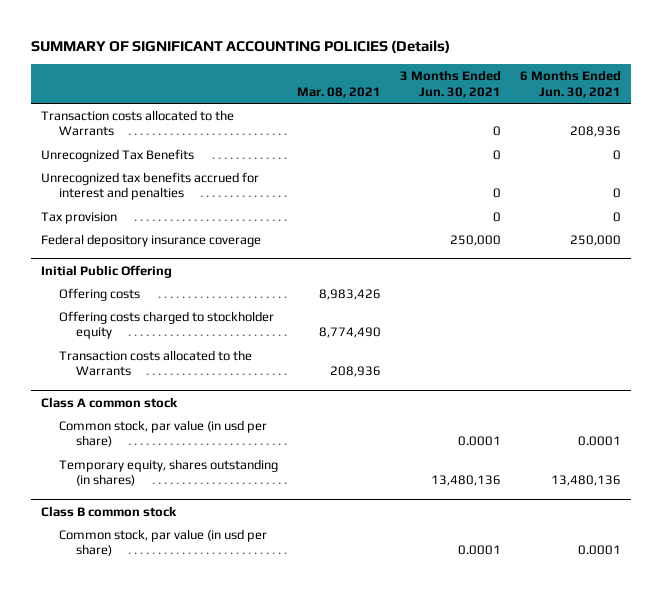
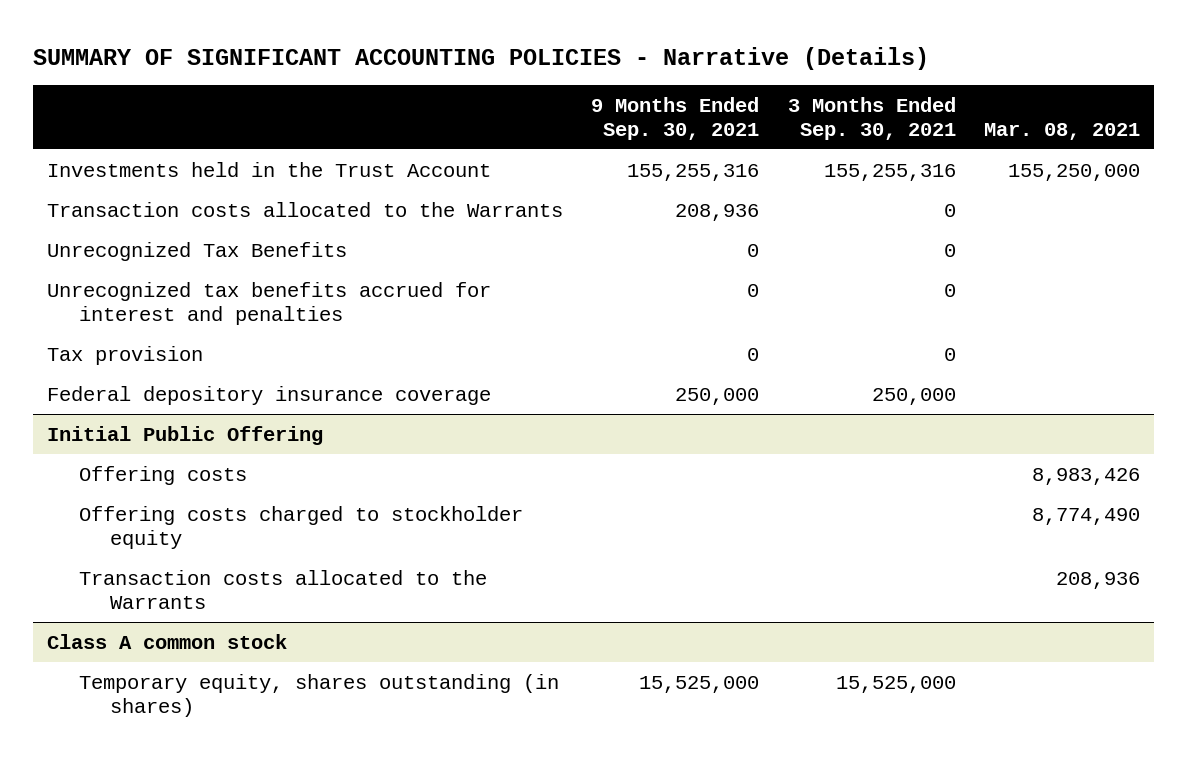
[31,40,451,54] SUMMARY OF SIGNIFICANT ACCOUNTING POLICIES (Details) -> [33,46,930,70] SUMMARY OF SIGNIFICANT ACCOUNTING POLICIES - Narrative (Details)
[399,69,501,98] 3 Months Ended Jun. 30, 2021 -> none
[520,69,622,98] 6 Months Ended Jun. 30, 2021 -> none
none -> [591,96,760,140] 9 Months Ended Sep. 30, 2021
none -> [787,96,956,140] 3 Months Ended Sep. 30, 2021
none -> [47,161,492,177] Investments held in the Trust Account
[58,419,267,448] Common stock, par value (in usd per share) -> none
[41,505,178,517] Class B common stock -> none
[58,528,267,557] Common stock, par value (in usd per share) -> none

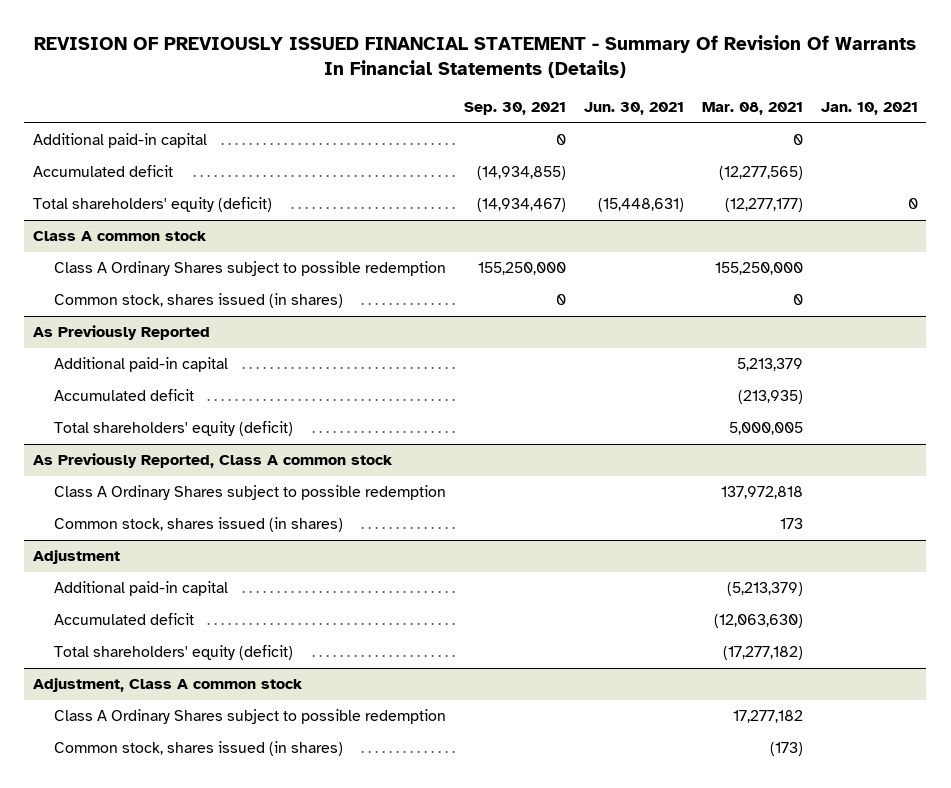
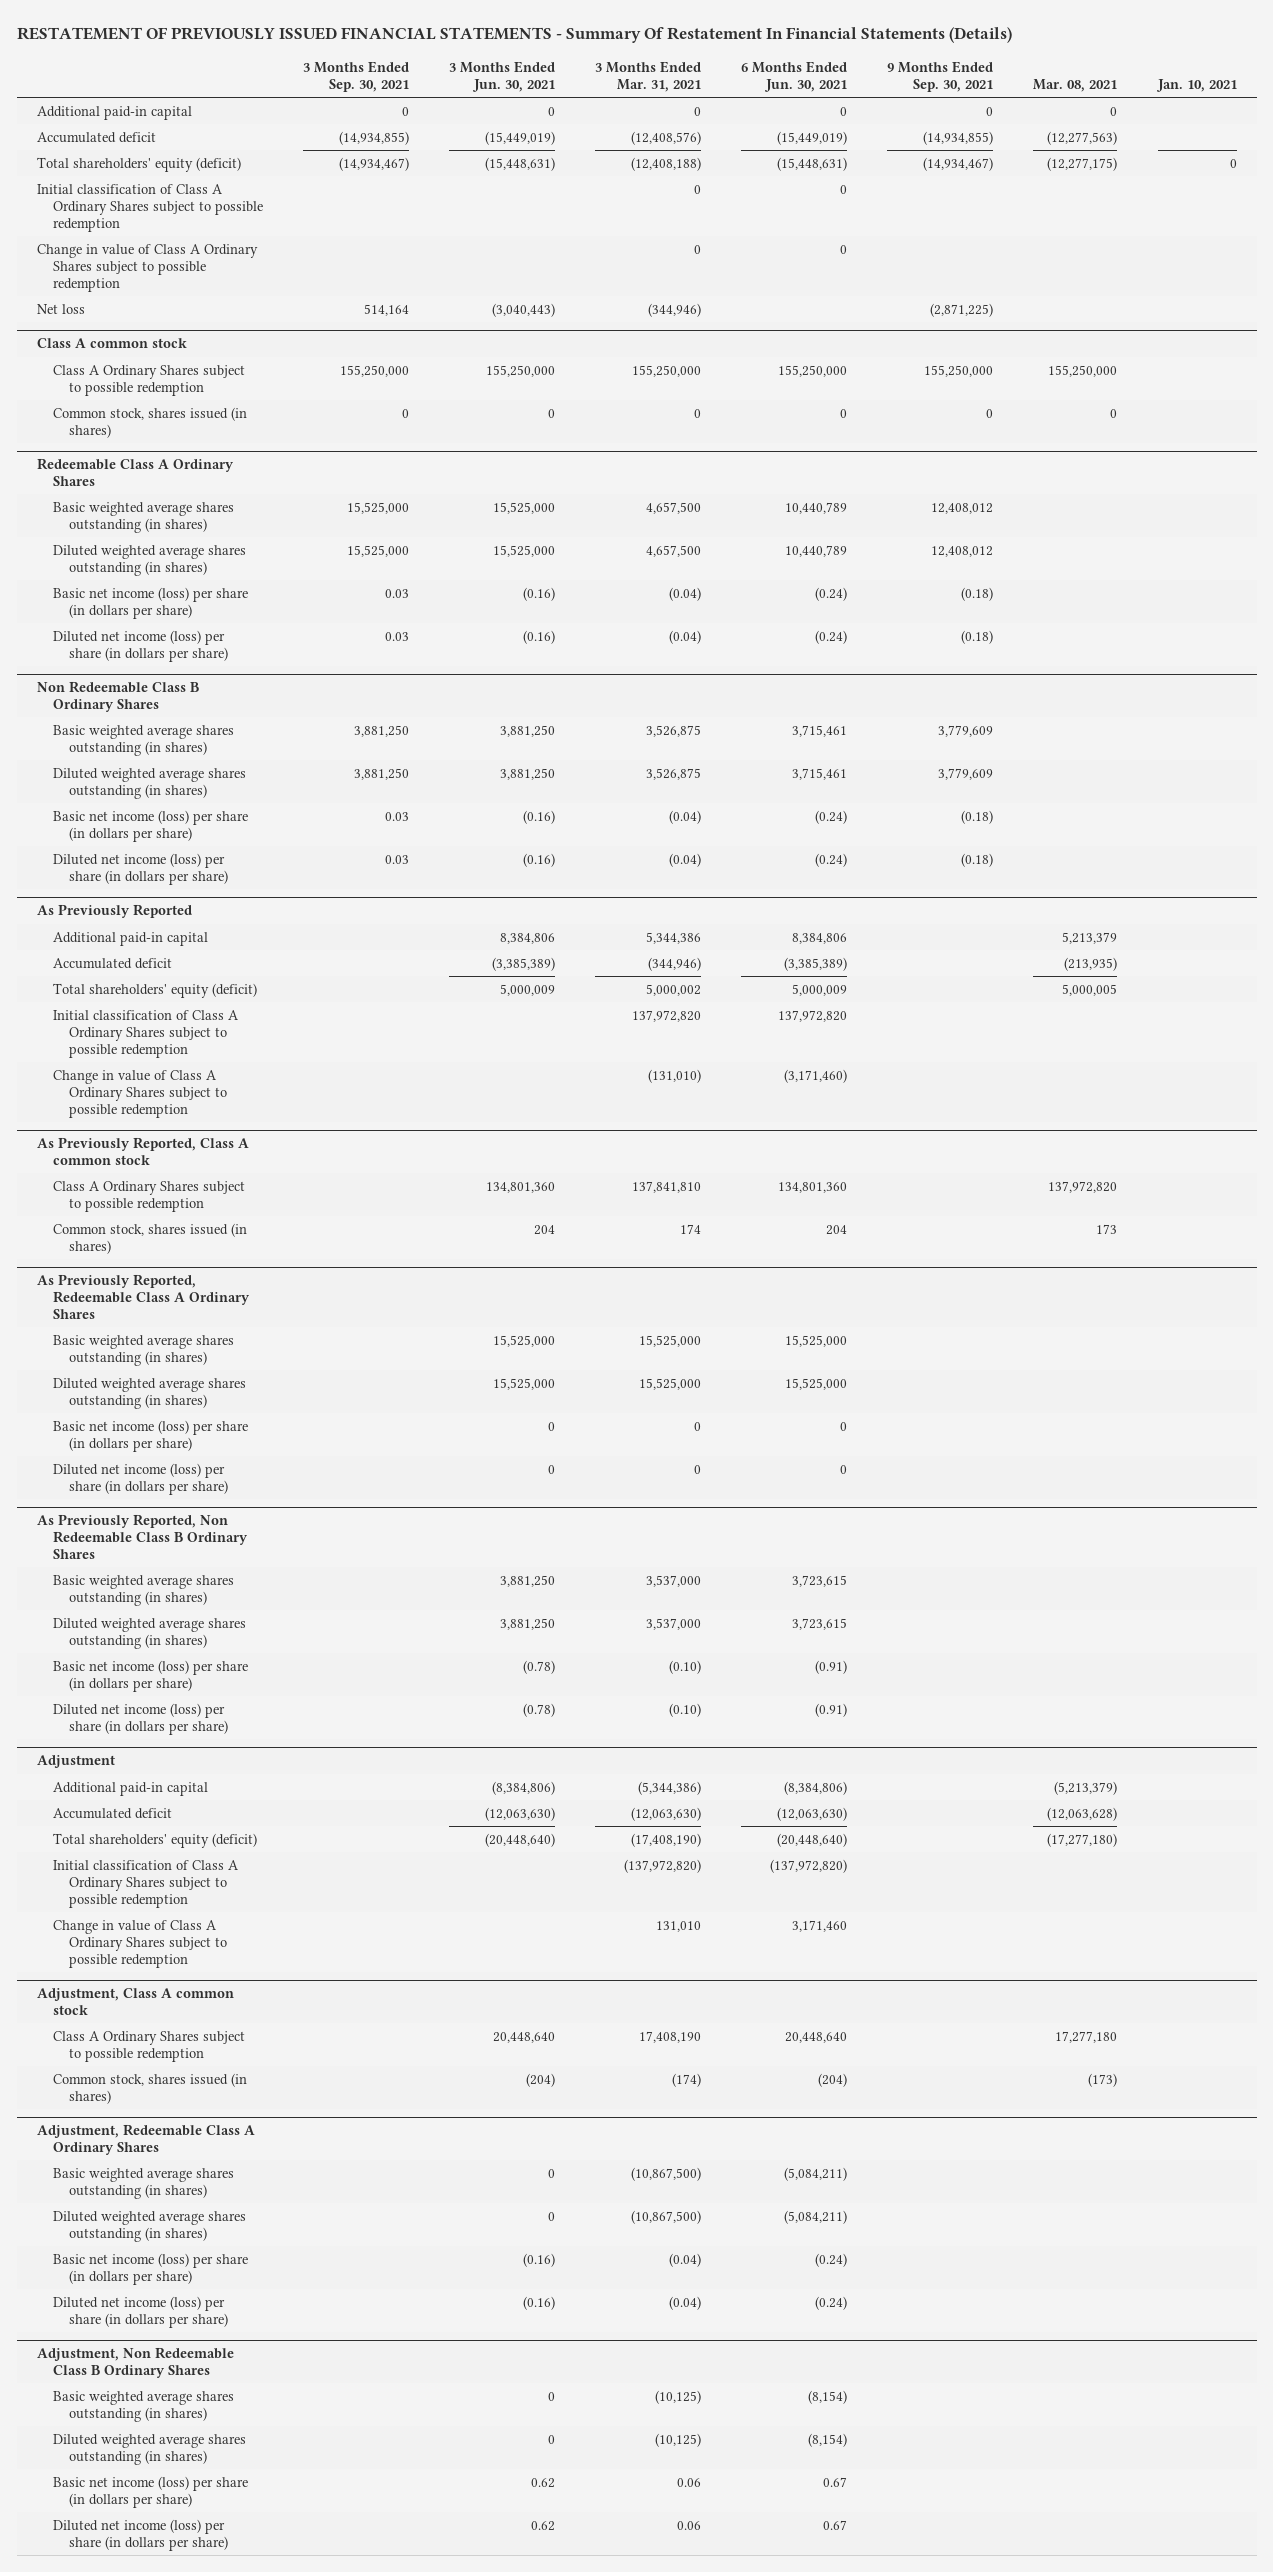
[34,34,917,78] REVISION OF PREVIOUSLY ISSUED FINANCIAL STATEMENT - Summary Of Revision Of Warrants In Financial Statements (Details) -> [16,27,1012,44] RESTATEMENT OF PREVIOUSLY ISSUED FINANCIAL STATEMENTS - Summary Of Restatement In Financial Statements (Details)
[464,102,567,116] Sep. 30, 2021 -> none
[583,102,684,116] Jun. 30, 2021 -> none
none -> [302,60,409,92] 3 Months Ended Sep. 30, 2021
none -> [449,60,556,92] 3 Months Ended Jun. 30, 2021
none -> [595,60,702,92] 3 Months Ended Mar. 31, 2021
none -> [741,60,848,92] 6 Months Ended Jun. 30, 2021
none -> [887,60,994,92] 9 Months Ended Sep. 30, 2021
[718,166,803,181] (12,277,565) -> [1047,130,1118,145] (12,277,563)
[724,198,803,213] (12,277,177) -> [1047,156,1118,171] (12,277,175)
none -> [36,183,263,232] Initial classification of Class A Ordinary Shares subject to possible redemption
none -> [36,243,258,292] Change in value of Class A Ordinary Shares subject to possible redemption
none -> [36,303,85,314] Net loss
none -> [36,458,234,487] Redeemable Class A Ordinary Shares
none -> [52,501,234,533] Basic weighted average shares outstanding (in shares)
none -> [52,544,246,576] Diluted weighted average shares outstanding (in shares)
none -> [52,586,248,619] Basic net income (loss) per share (in dollars per share)
none -> [52,629,228,662] Diluted net income (loss) per share (in dollars per share)
none -> [36,681,199,713] Non Redeemable Class B Ordinary Shares
none -> [52,724,234,756] Basic weighted average shares outstanding (in shares)
none -> [52,767,246,799] Diluted weighted average shares outstanding (in shares)
none -> [52,809,248,842] Basic net income (loss) per share (in dollars per share)
none -> [52,852,228,885] Diluted net income (loss) per share (in dollars per share)
none -> [52,1009,239,1058] Initial classification of Class A Ordinary Shares subject to possible redemption
none -> [52,1069,227,1118] Change in value of Class A Ordinary Shares subject to possible redemption
[720,486,803,500] 137,972,818 -> [1048,1180,1118,1193] 137,972,820
none -> [36,1274,250,1320] As Previously Reported, Redeemable Class A Ordinary Shares
none -> [52,1334,234,1366] Basic weighted average shares outstanding (in shares)
none -> [52,1377,246,1409] Diluted weighted average shares outstanding (in shares)
none -> [52,1419,248,1452] Basic net income (loss) per share (in dollars per share)
none -> [52,1462,228,1495] Diluted net income (loss) per share (in dollars per share)
none -> [36,1514,248,1560] As Previously Reported, Non Redeemable Class B Ordinary Shares
none -> [52,1574,234,1606] Basic weighted average shares outstanding (in shares)
none -> [52,1617,246,1649] Diluted weighted average shares outstanding (in shares)
none -> [52,1659,248,1692] Basic net income (loss) per share (in dollars per share)
none -> [52,1702,228,1735] Diluted net income (loss) per share (in dollars per share)
[713,614,803,629] (12,063,630) -> [1047,1806,1118,1821] (12,063,628)
[722,646,803,661] (17,277,182) -> [1047,1832,1118,1847] (17,277,180)
none -> [52,1859,239,1908] Initial classification of Class A Ordinary Shares subject to possible redemption
none -> [52,1919,227,1968] Change in value of Class A Ordinary Shares subject to possible redemption
[732,710,803,724] 17,277,182 -> [1055,2030,1118,2043] 17,277,180
none -> [36,2124,255,2156] Adjustment, Redeemable Class A Ordinary Shares
none -> [52,2167,234,2199] Basic weighted average shares outstanding (in shares)
none -> [52,2210,246,2242] Diluted weighted average shares outstanding (in shares)
none -> [52,2252,248,2285] Basic net income (loss) per share (in dollars per share)
none -> [52,2295,228,2328] Diluted net income (loss) per share (in dollars per share)
none -> [36,2347,234,2379] Adjustment, Non Redeemable Class B Ordinary Shares
none -> [52,2390,234,2422] Basic weighted average shares outstanding (in shares)
none -> [52,2433,246,2465] Diluted weighted average shares outstanding (in shares)
none -> [52,2475,248,2508] Basic net income (loss) per share (in dollars per share)
none -> [52,2518,228,2551] Diluted net income (loss) per share (in dollars per share)

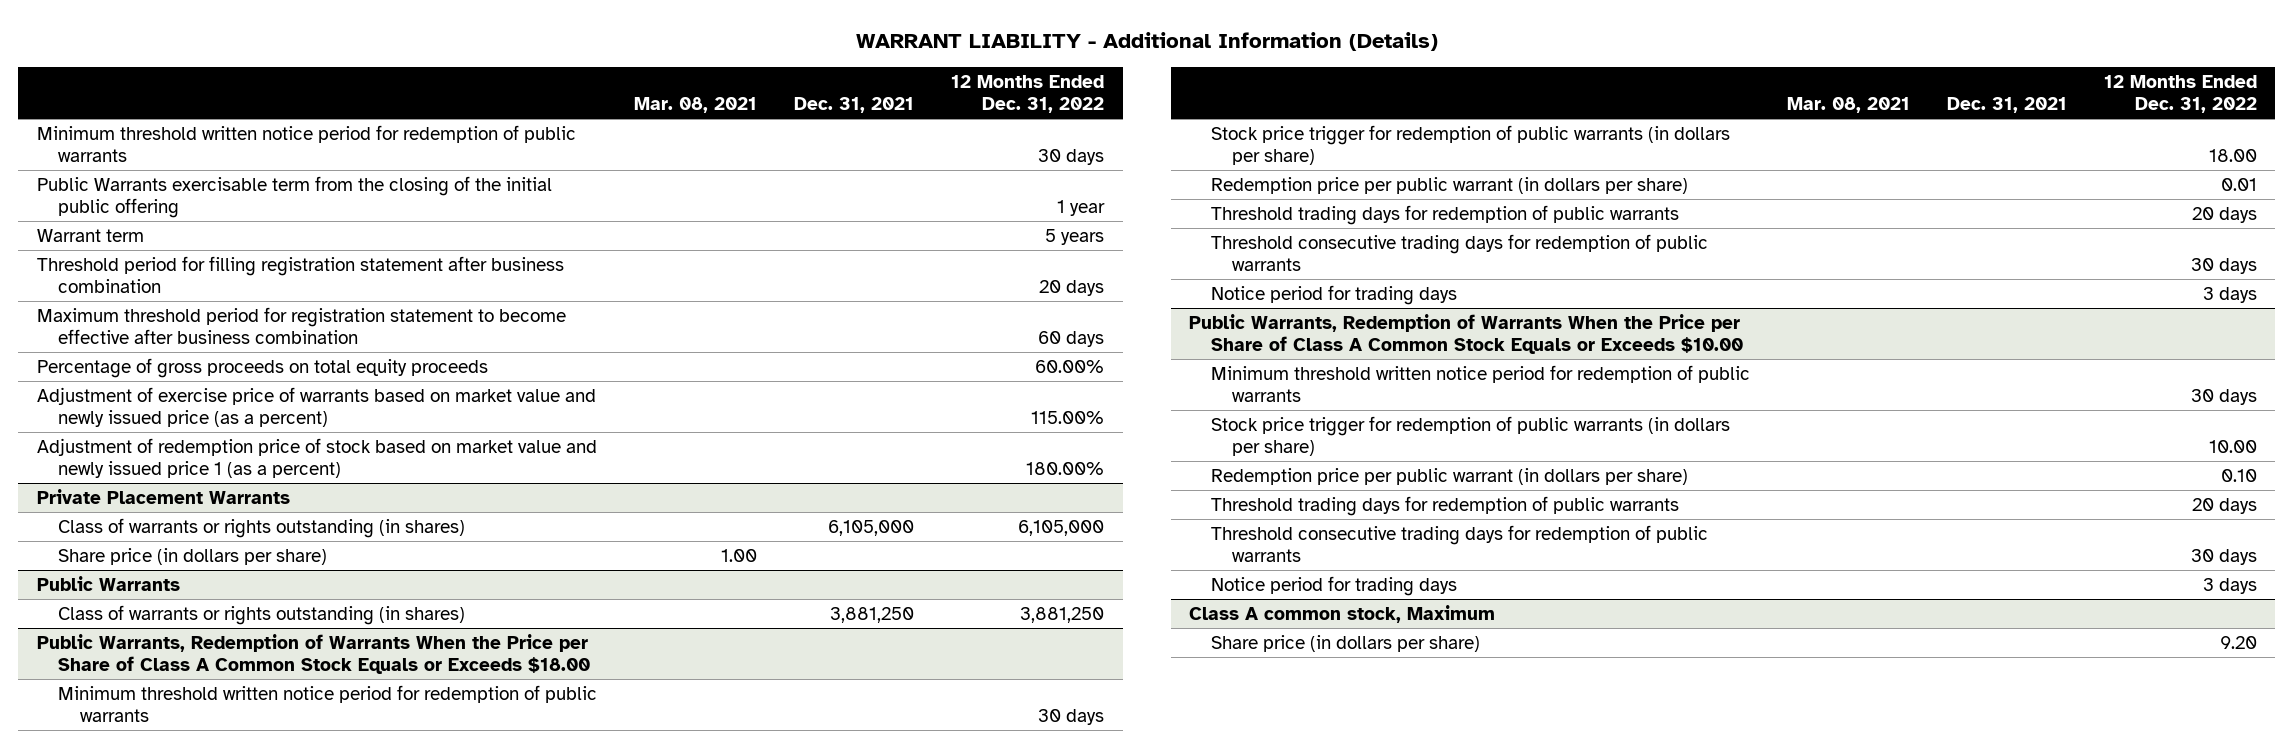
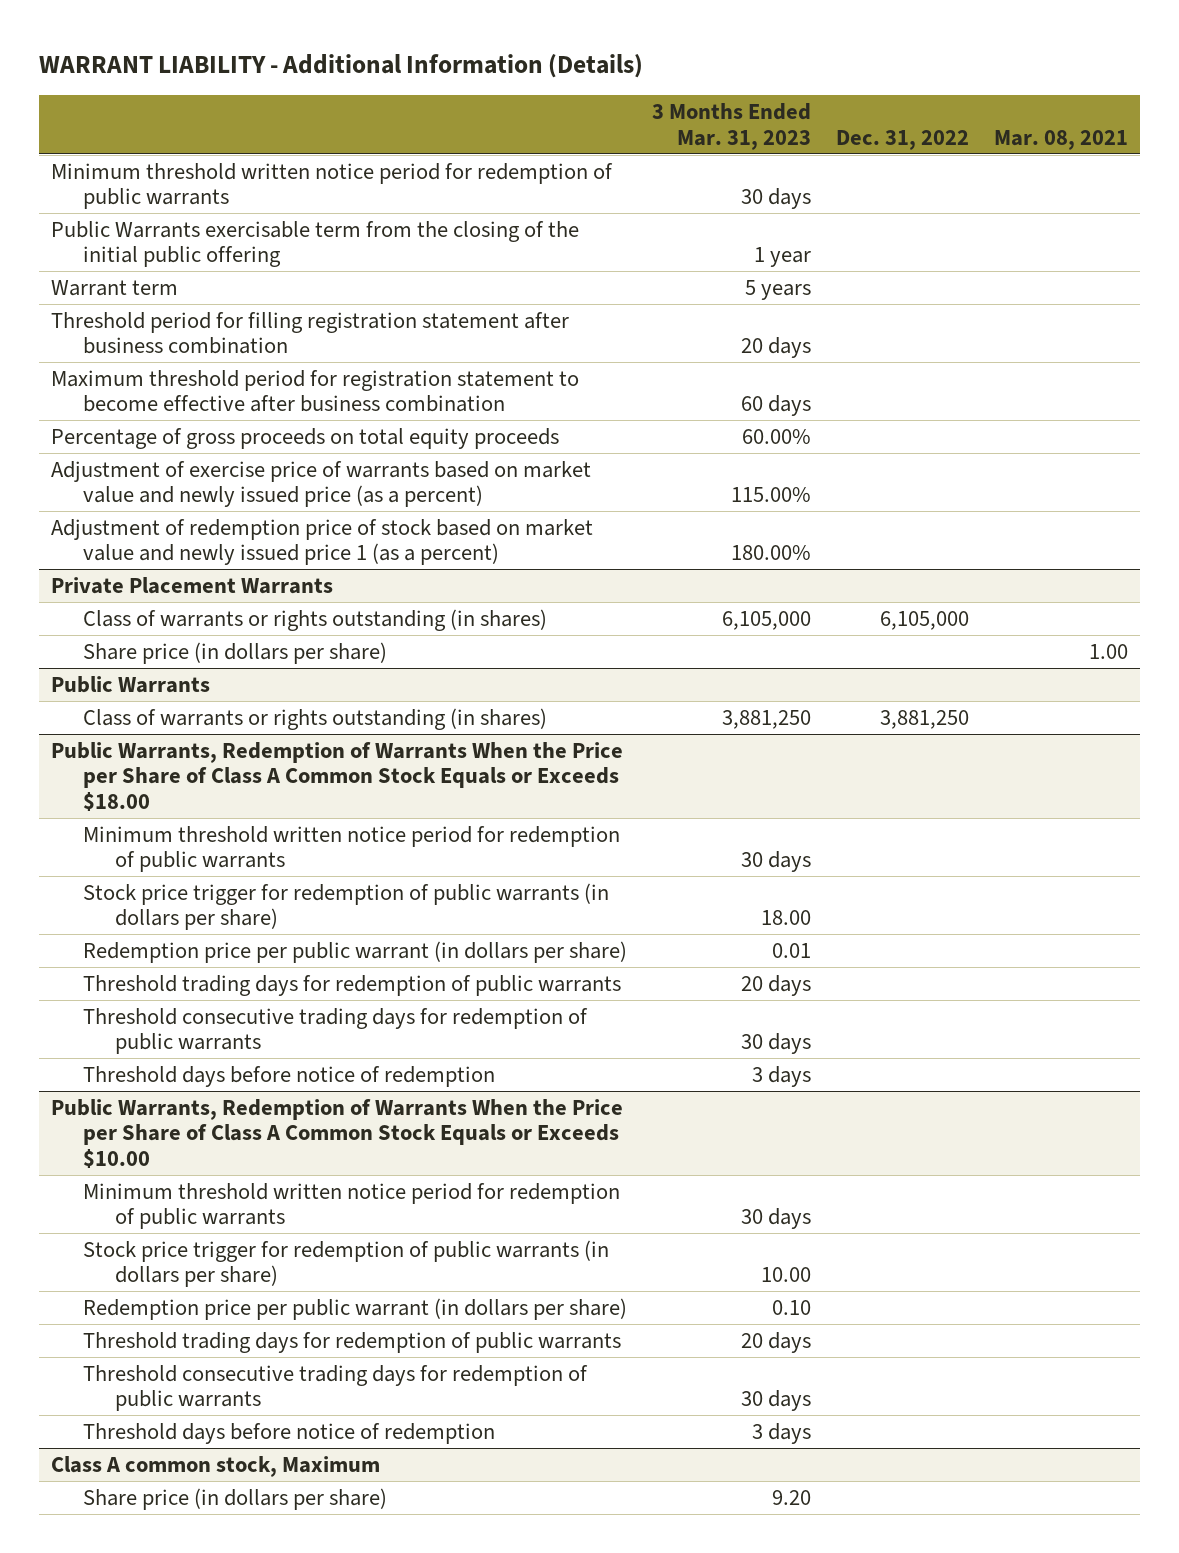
[794,97,915,114] Dec. 31, 2021 -> none
[951,75,1105,114] 12 Months Ended Dec. 31, 2022 -> none
none -> [651,103,811,150] 3 Months Ended Mar. 31, 2023
none -> [835,129,969,150] Dec. 31, 2022
[1210,284,1457,305] Notice period for trading days -> [83,1065,496,1087] Threshold days before notice of redemption
[1210,575,1457,596] Notice period for trading days -> [83,1422,496,1444] Threshold days before notice of redemption

